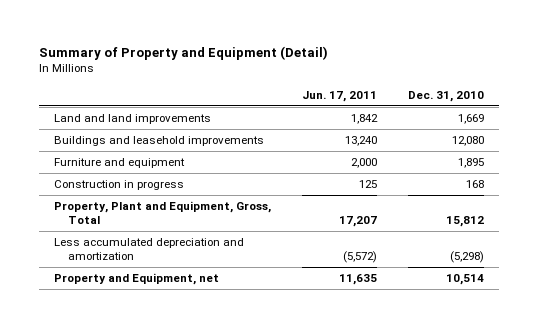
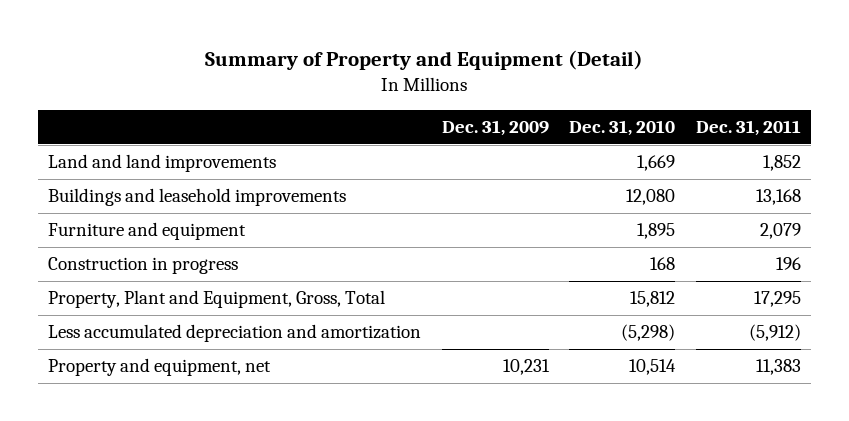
[302,90,378,102] Jun. 17, 2011 -> none
none -> [441,119,549,136] Dec. 31, 2009
none -> [696,119,802,136] Dec. 31, 2011
[54,272,220,285] Property and Equipment, net -> [47,358,271,377] Property and equipment, net

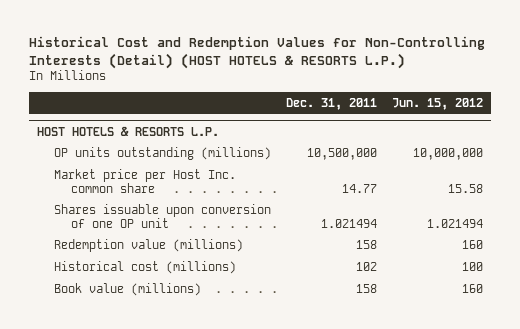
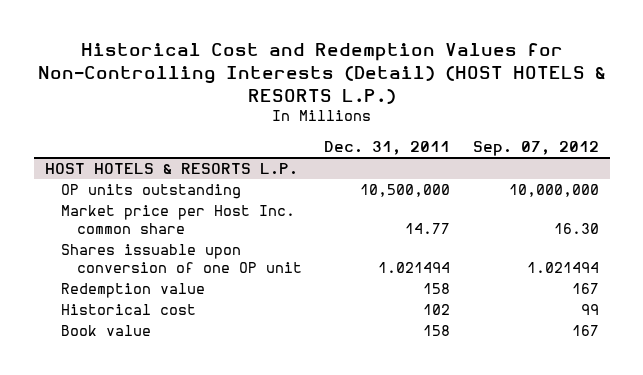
[392,97,484,110] Jun. 15, 2012 -> none
none -> [472,141,599,157] Sep. 07, 2012
[53,146,271,160] OP units outstanding (millions) -> [60,184,241,200] OP units outstanding
[53,238,243,252] Redemption value (millions) -> [60,283,205,299] Redemption value
[53,260,236,274] Historical cost (millions) -> [60,304,196,316] Historical cost
[53,282,201,296] Book value (millions) -> [60,325,151,337] Book value

